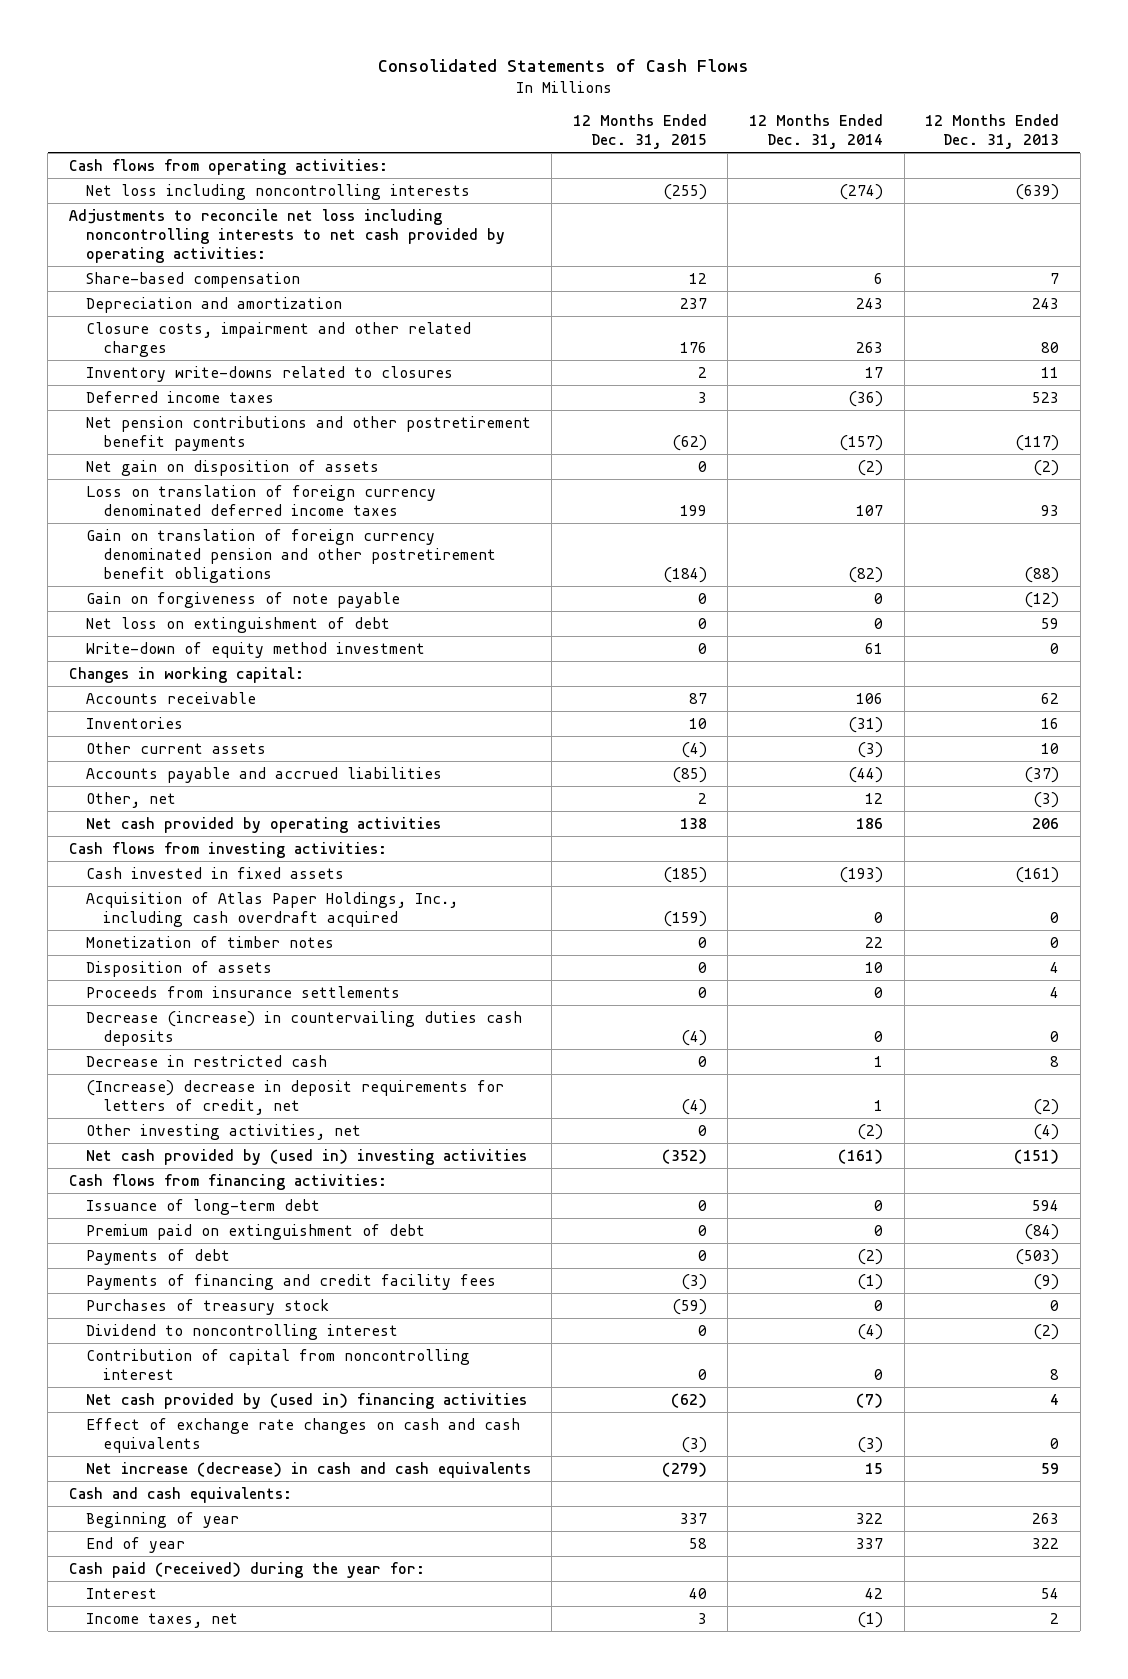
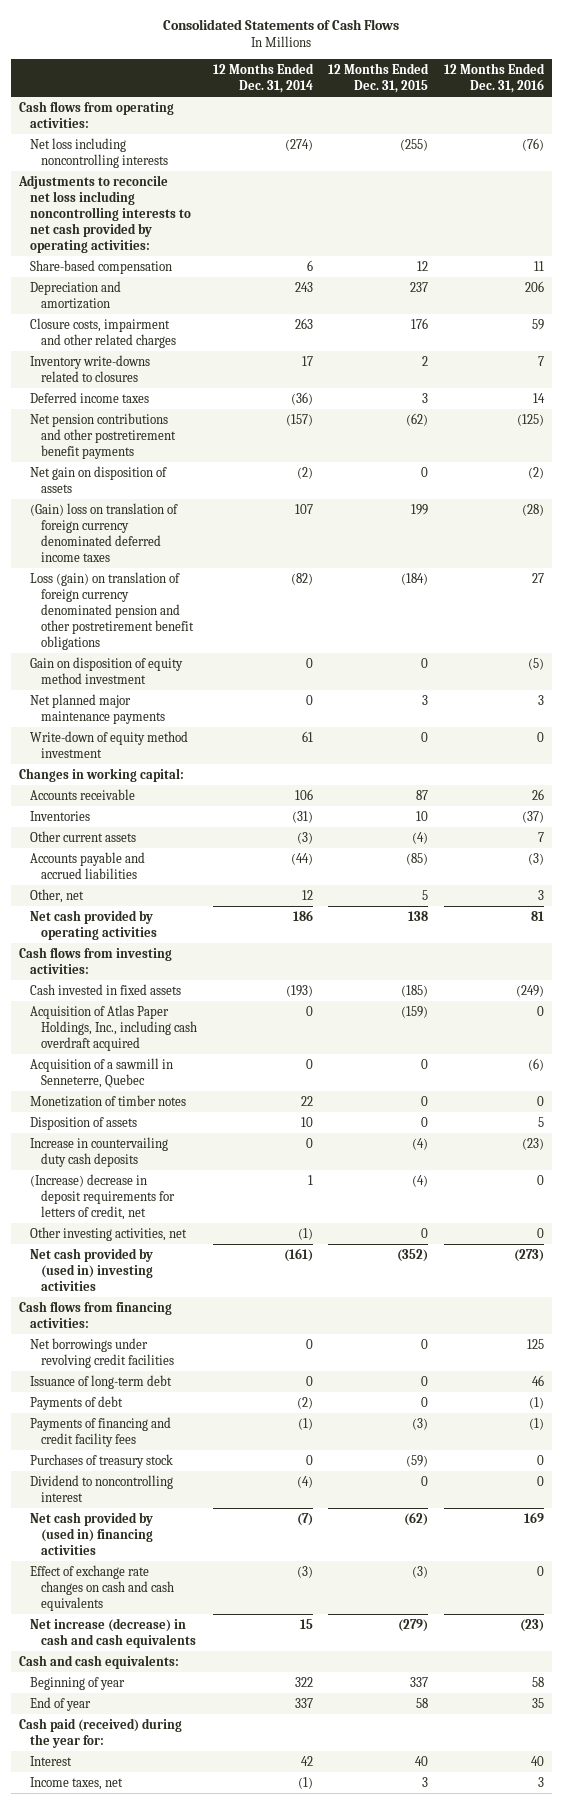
[925,113,1060,149] 12 Months Ended Dec. 31, 2013 -> none
none -> [444,63,546,93] 12 Months Ended Dec. 31, 2016
[85,591,400,608] Gain on forgiveness of note payable -> none
[85,616,390,633] Net loss on extinguishment of debt -> none
[85,484,436,516] Loss on translation of foreign currency denominated deferred income taxes -> [29,502,178,562] (Gain) loss on translation of foreign currency denominated deferred income taxes
[85,528,496,583] Gain on translation of foreign currency denominated pension and other postretirement benefit obligations -> [29,571,195,650] Loss (gain) on translation of foreign currency denominated pension and other postretirement benefit obligations
none -> [29,656,183,684] Gain on disposition of equity method investment
none -> [29,693,166,724] Net planned major maintenance payments
[697,792,707,804] 2 -> [422,889,429,900] 5
none -> [29,1057,173,1088] Acquisition of a sawmill in Senneterre, Quebec
[85,985,400,998] Proceeds from insurance settlements -> none
[85,1054,327,1067] Decrease in restricted cash -> none
[85,1010,522,1046] Decrease (increase) in countervailing duties cash deposits -> [29,1136,168,1167] Increase in countervailing duty cash deposits
[856,1123,883,1140] (2) -> [297,1227,313,1240] (1)
none -> [29,1337,175,1368] Net borrowings under revolving credit facilities
[85,1223,425,1240] Premium paid on extinguishment of debt -> none
[85,1348,470,1380] Contribution of capital from noncontrolling interest -> none

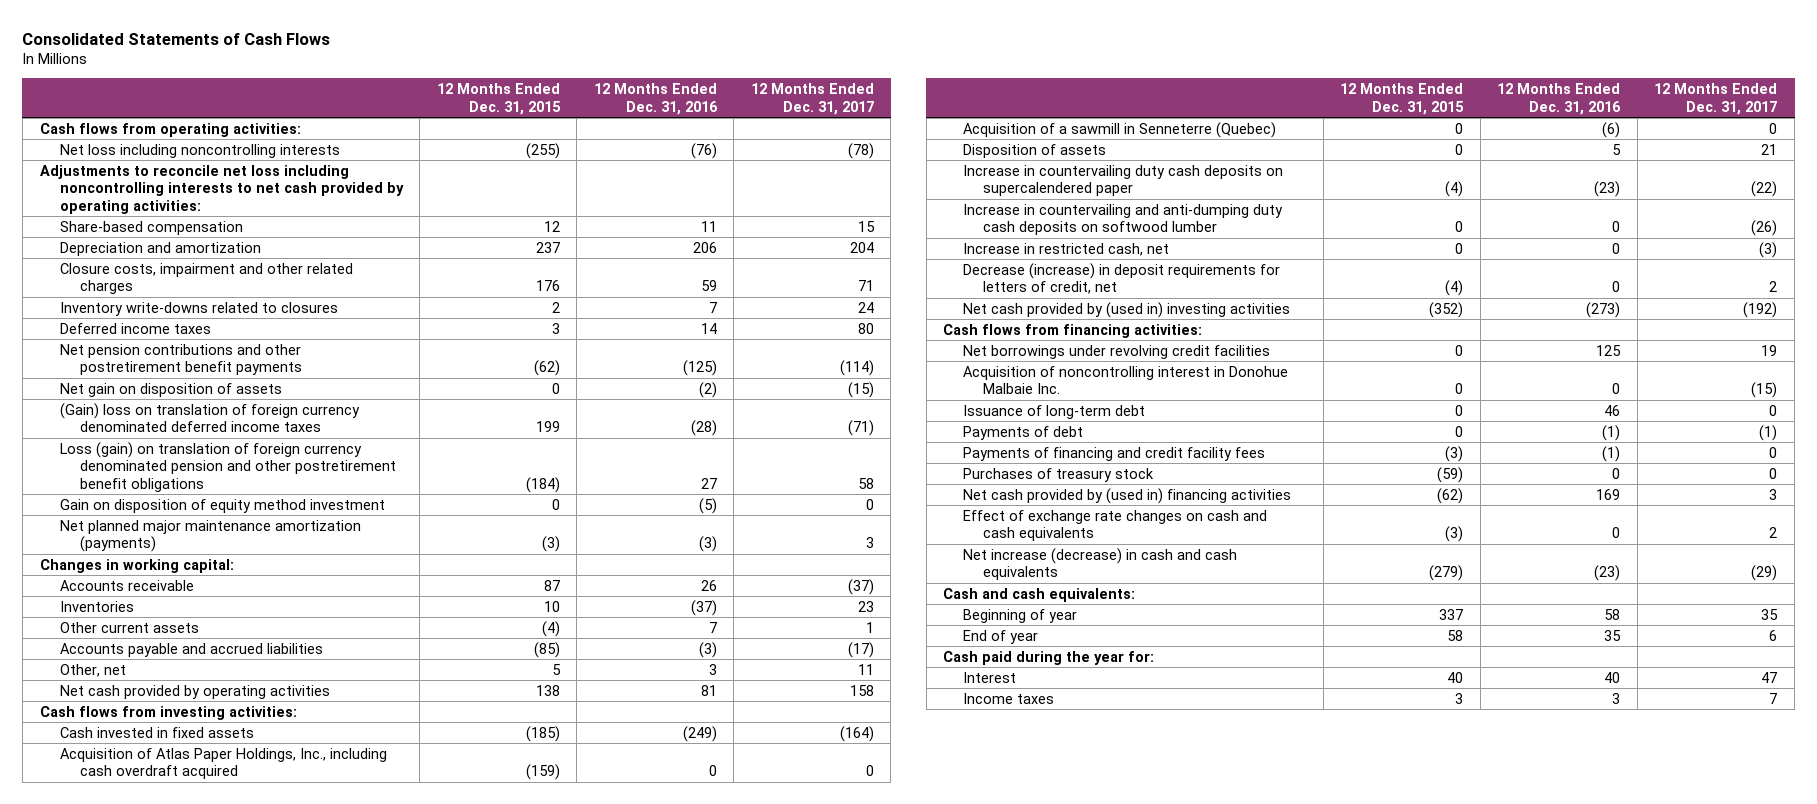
[212,63,314,93] 12 Months Ended Dec. 31, 2014 -> none
none -> [750,83,874,115] 12 Months Ended Dec. 31, 2017
[29,730,188,758] Write-down of equity method investment -> none
[29,693,166,724] Net planned major maintenance payments -> [59,519,361,553] Net planned major maintenance amortization (payments)
[422,694,429,705] 3 -> [541,536,560,553] (3)
[538,694,545,705] 3 -> [698,536,717,553] (3)
[29,1094,186,1107] Monetization of timber notes -> none
[29,1057,173,1088] Acquisition of a sawmill in Senneterre, Quebec -> [963,121,1277,138] Acquisition of a sawmill in Senneterre (Quebec)
[29,1226,187,1241] Other investing activities, net -> none
[29,1136,168,1167] Increase in countervailing duty cash deposits -> [963,164,1284,197] Increase in countervailing duty cash deposits on supercalendered paper
none -> [963,203,1284,236] Increase in countervailing and anti-dumping duty cash deposits on softwood lumber
none -> [963,242,1170,256] Increase in restricted cash, net
[29,1173,176,1220] (Increase) decrease in deposit requirements for letters of credit, net -> [963,262,1281,295] Decrease (increase) in deposit requirements for letters of credit, net
none -> [963,365,1289,395] Acquisition of noncontrolling interest in Donohue Malbaie Inc.
[29,1474,173,1502] Dividend to noncontrolling interest -> none
[18,1717,182,1748] Cash paid (received) during the year for: -> [943,650,1155,665] Cash paid during the year for:
[29,1776,123,1790] Income taxes, net -> [963,692,1055,704] Income taxes

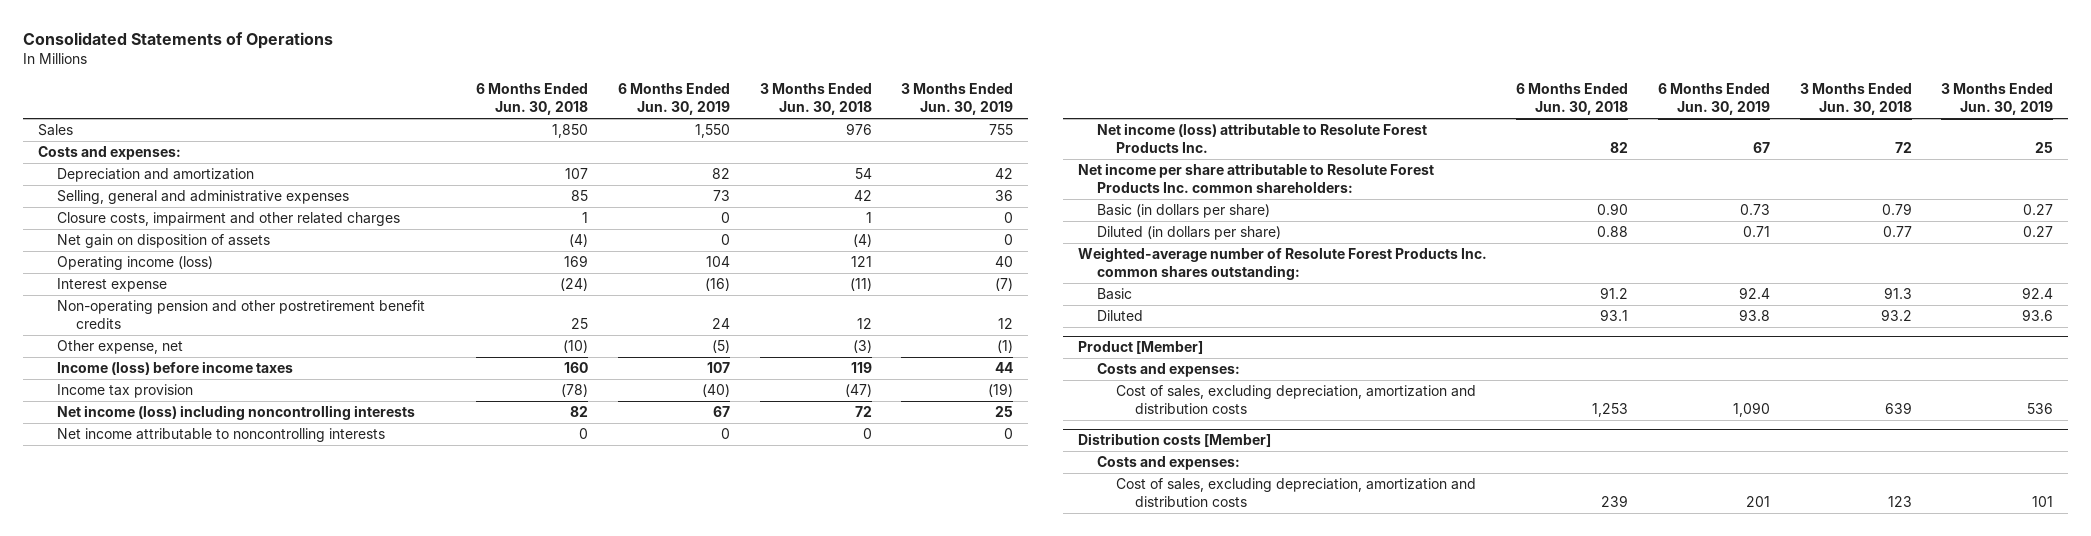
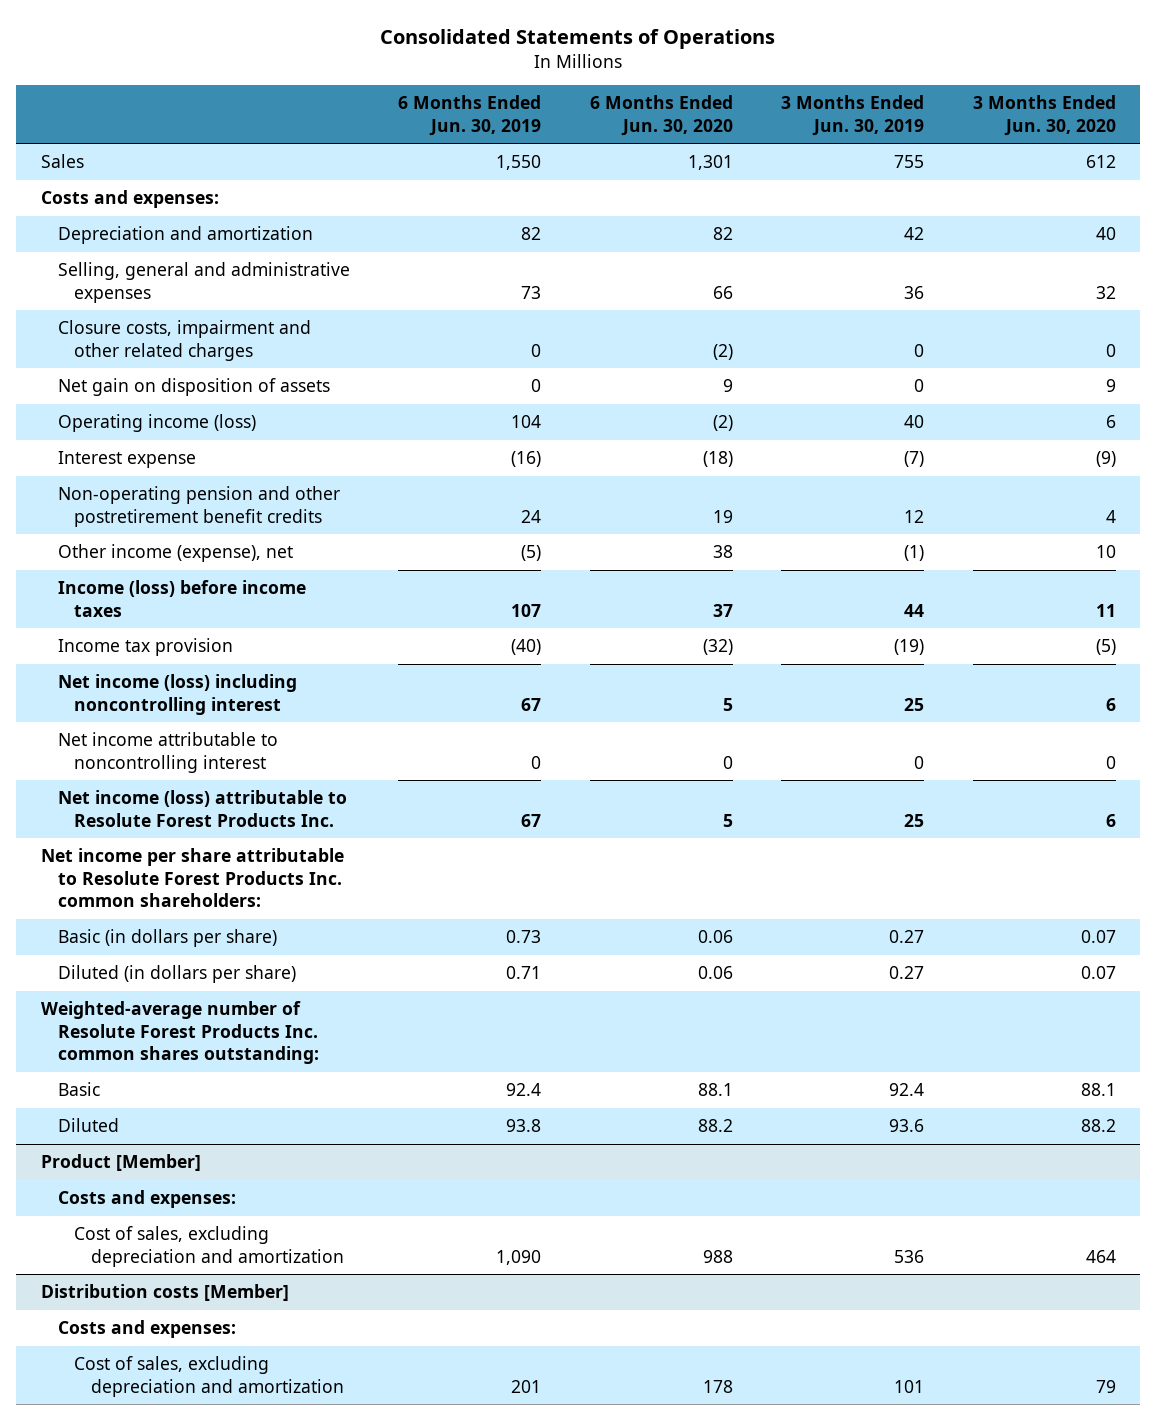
[476,83,589,116] 6 Months Ended Jun. 30, 2018 -> none
[759,83,872,116] 3 Months Ended Jun. 30, 2018 -> none
none -> [589,95,733,136] 6 Months Ended Jun. 30, 2020
none -> [972,95,1116,136] 3 Months Ended Jun. 30, 2020
[56,340,183,355] Other expense, net -> [57,544,293,563] Other income (expense), net
[56,405,415,421] Net income (loss) including noncontrolling interests -> [57,674,297,715] Net income (loss) including noncontrolling interest
[56,428,385,443] Net income attributable to noncontrolling interests -> [57,732,278,773] Net income attributable to noncontrolling interest
[1115,385,1476,415] Cost of sales, excluding depreciation, amortization and distribution costs -> [74,1226,345,1267] Cost of sales, excluding depreciation and amortization
[1115,478,1476,508] Cost of sales, excluding depreciation, amortization and distribution costs -> [74,1356,345,1397] Cost of sales, excluding depreciation and amortization

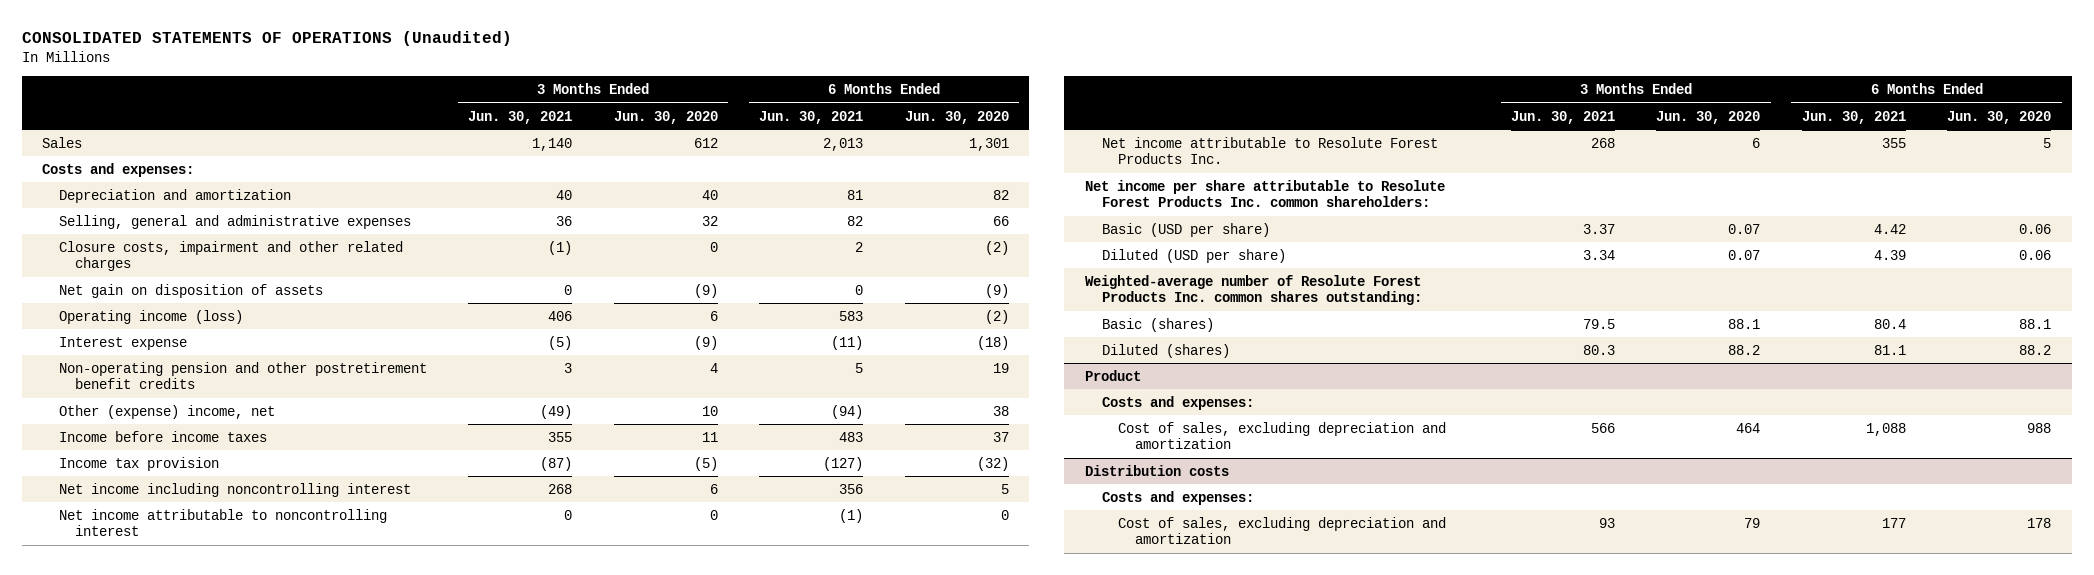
[380,28,776,49] Consolidated Statements of Operations -> [21,31,512,47] CONSOLIDATED STATEMENTS OF OPERATIONS (Unaudited)
[398,95,542,136] 6 Months Ended Jun. 30, 2019 -> none
[781,95,925,136] 3 Months Ended Jun. 30, 2019 -> none
none -> [468,110,573,124] Jun. 30, 2021
none -> [759,110,864,124] Jun. 30, 2021
[722,379,733,393] 9 -> [984,283,1009,298] (9)
[1105,379,1116,393] 9 -> [693,283,718,298] (9)
[57,544,293,563] Other income (expense), net -> [58,404,275,419] Other (expense) income, net
[57,580,306,617] Income (loss) before income taxes -> [58,430,267,442] Income before income taxes
[57,674,297,715] Net income (loss) including noncontrolling interest -> [58,482,411,497] Net income including noncontrolling interest
[57,790,347,827] Net income (loss) attributable to Resolute Forest Products Inc. -> [1101,136,1438,165] Net income attributable to Resolute Forest Products Inc.
[57,929,277,948] Basic (in dollars per share) -> [1101,222,1270,237] Basic (USD per share)
[57,965,296,984] Diluted (in dollars per share) -> [1101,248,1286,263] Diluted (USD per share)
[57,1082,100,1097] Basic -> [1101,317,1214,332] Basic (shares)
[57,1118,119,1133] Diluted -> [1101,343,1230,358] Diluted (shares)
[40,1154,201,1172] Product [Member] -> [1085,369,1142,381] Product
[40,1284,289,1302] Distribution costs [Member] -> [1085,464,1230,476] Distribution costs

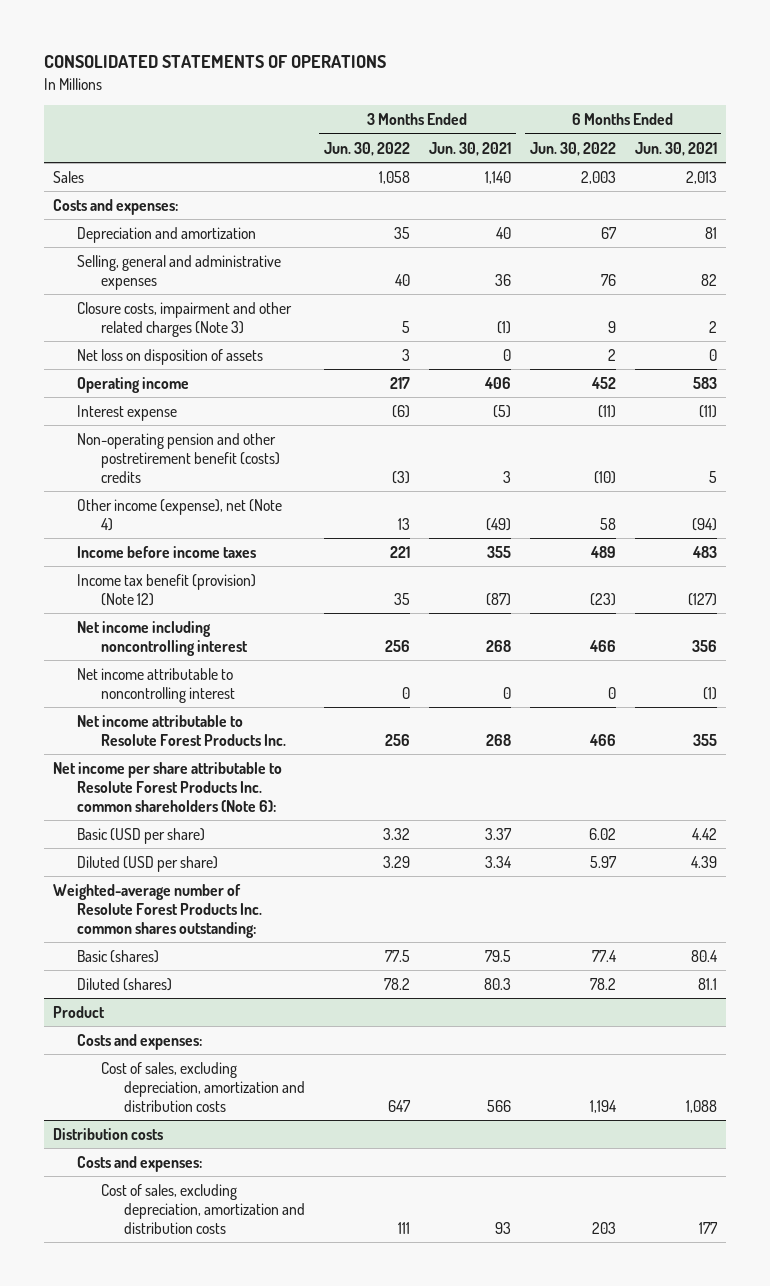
[21,31,512,47] CONSOLIDATED STATEMENTS OF OPERATIONS (Unaudited) -> [44,55,387,69] CONSOLIDATED STATEMENTS OF OPERATIONS
[613,110,718,124] Jun. 30, 2020 -> none
[904,110,1009,124] Jun. 30, 2020 -> none
none -> [324,141,411,156] Jun. 30, 2022
none -> [529,141,616,156] Jun. 30, 2022
[58,240,403,272] Closure costs, impairment and other related charges -> [77,301,293,337] Closure costs, impairment and other related charges (Note 3)
[58,283,323,298] Net gain on disposition of assets -> [77,348,264,365] Net loss on disposition of assets
[58,309,243,324] Operating income (loss) -> [77,376,190,393] Operating income
[58,361,427,390] Non-operating pension and other postretirement benefit credits -> [77,432,280,483] Non-operating pension and other postretirement benefit (costs) credits
[58,404,275,419] Other (expense) income, net -> [77,498,283,531] Other income (expense), net (Note 4)
[58,456,219,471] Income tax provision -> [77,573,257,606] Income tax benefit (provision) (Note 12)
[1085,179,1446,208] Net income per share attributable to Resolute Forest Products Inc. common shareholders: -> [53,761,283,812] Net income per share attributable to Resolute Forest Products Inc. common shareholders (Note 6):
[1118,421,1447,450] Cost of sales, excluding depreciation and amortization -> [100,1061,306,1112] Cost of sales, excluding depreciation, amortization and distribution costs
[1118,516,1447,545] Cost of sales, excluding depreciation and amortization -> [100,1183,306,1234] Cost of sales, excluding depreciation, amortization and distribution costs

